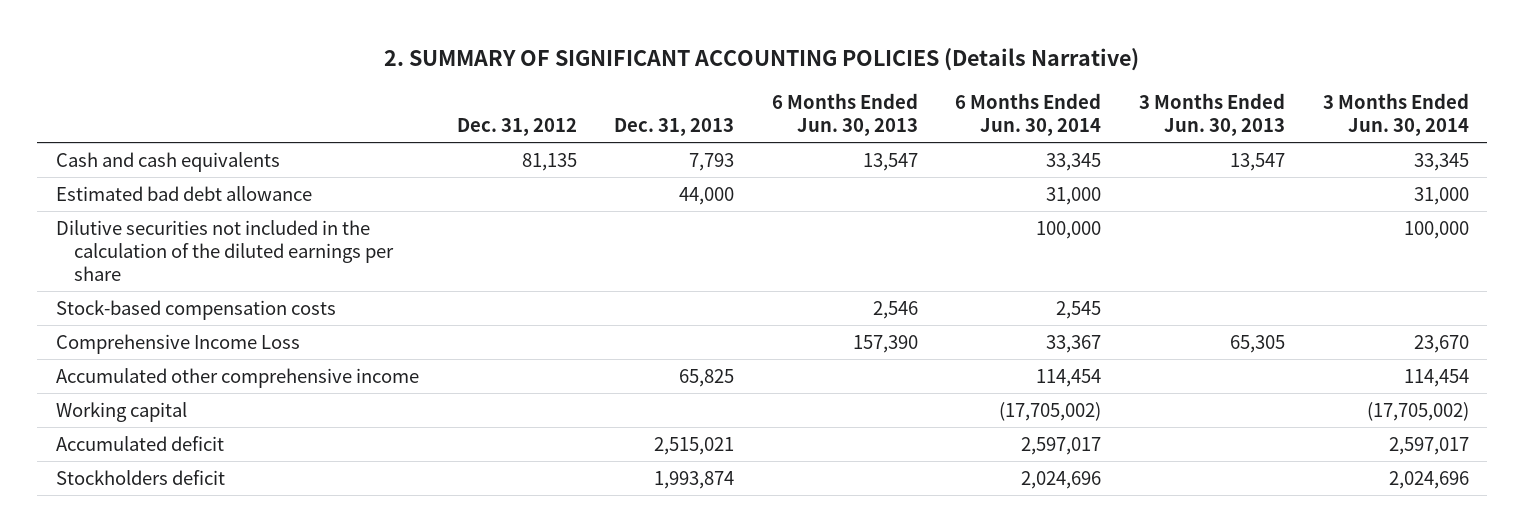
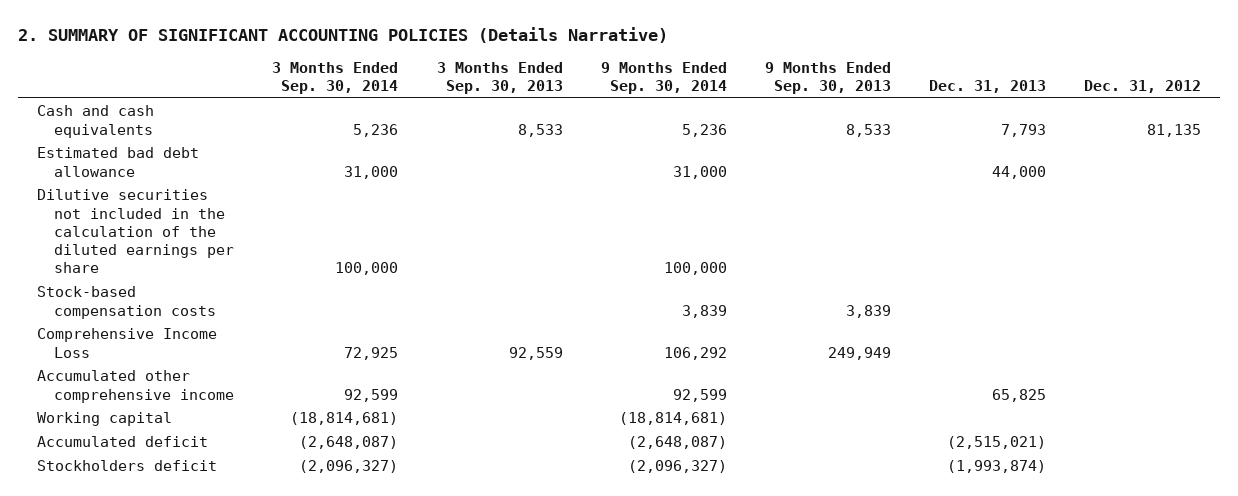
[771,92,918,136] 6 Months Ended Jun. 30, 2013 -> none
[955,92,1102,136] 6 Months Ended Jun. 30, 2014 -> none
[1138,92,1285,136] 3 Months Ended Jun. 30, 2013 -> none
[1322,92,1469,136] 3 Months Ended Jun. 30, 2014 -> none
none -> [272,62,399,95] 3 Months Ended Sep. 30, 2014
none -> [436,62,563,95] 3 Months Ended Sep. 30, 2013
none -> [600,62,727,95] 9 Months Ended Sep. 30, 2014
none -> [764,62,891,95] 9 Months Ended Sep. 30, 2013
[654,436,735,455] 2,515,021 -> [946,436,1046,450] (2,515,021)
[654,470,735,489] 1,993,874 -> [946,460,1046,474] (1,993,874)

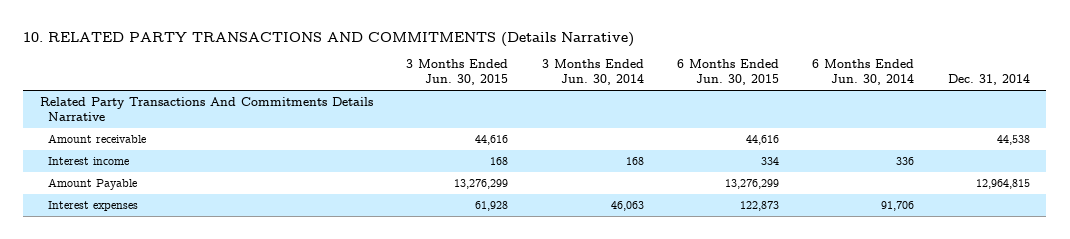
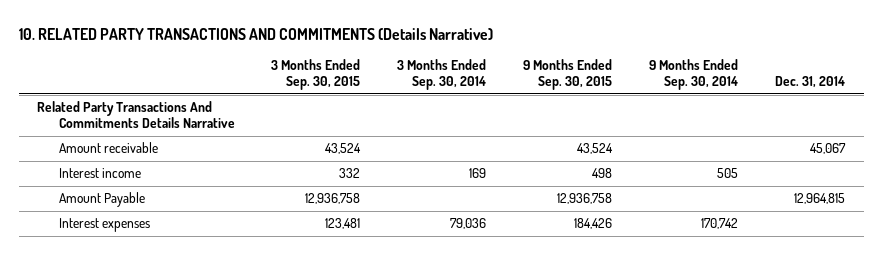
[406,59,509,86] 3 Months Ended Jun. 30, 2015 -> none
[541,59,644,86] 3 Months Ended Jun. 30, 2014 -> none
[677,59,780,86] 6 Months Ended Jun. 30, 2015 -> none
[812,59,915,86] 6 Months Ended Jun. 30, 2014 -> none
none -> [271,59,361,91] 3 Months Ended Sep. 30, 2015
none -> [397,59,487,91] 3 Months Ended Sep. 30, 2014
none -> [523,59,613,91] 9 Months Ended Sep. 30, 2015
none -> [649,59,739,91] 9 Months Ended Sep. 30, 2014
[996,134,1030,145] 44,538 -> [810,143,847,155] 45,067

